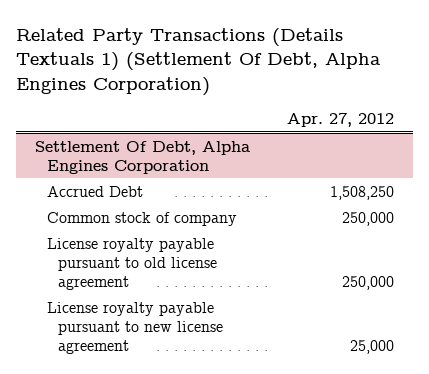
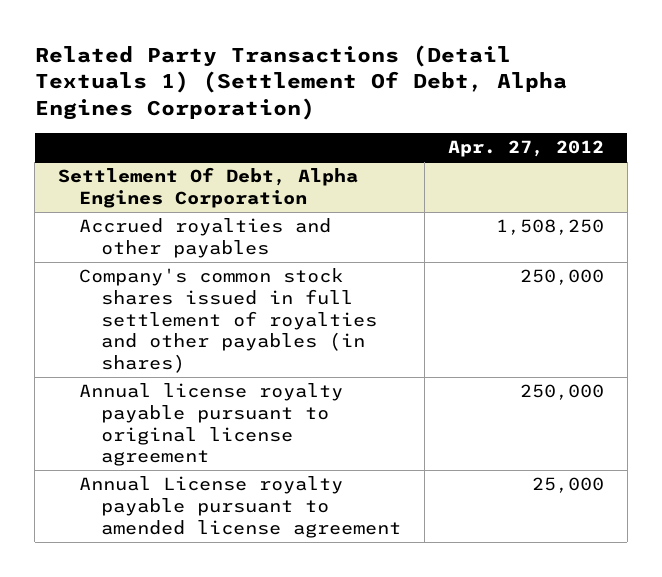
[16,27,382,96] Related Party Transactions (Details Textuals 1) (Settlement Of Debt, Alpha Engines Corporation) -> [34,44,567,121] Related Party Transactions (Detail Textuals 1) (Settlement Of Debt, Alpha Engines Corporation)
[46,185,143,197] Accrued Debt -> [79,218,332,258] Accrued royalties and other payables
[46,211,237,226] Common stock of company -> [79,268,377,373] Company's common stock shares issued in full settlement of royalties and other payables (in shares)
[46,237,218,290] License royalty payable pursuant to old license agreement -> [79,383,344,467] Annual license royalty payable pursuant to original license agreement
[46,301,224,354] License royalty payable pursuant to new license agreement -> [79,476,401,538] Annual License royalty payable pursuant to amended license agreement

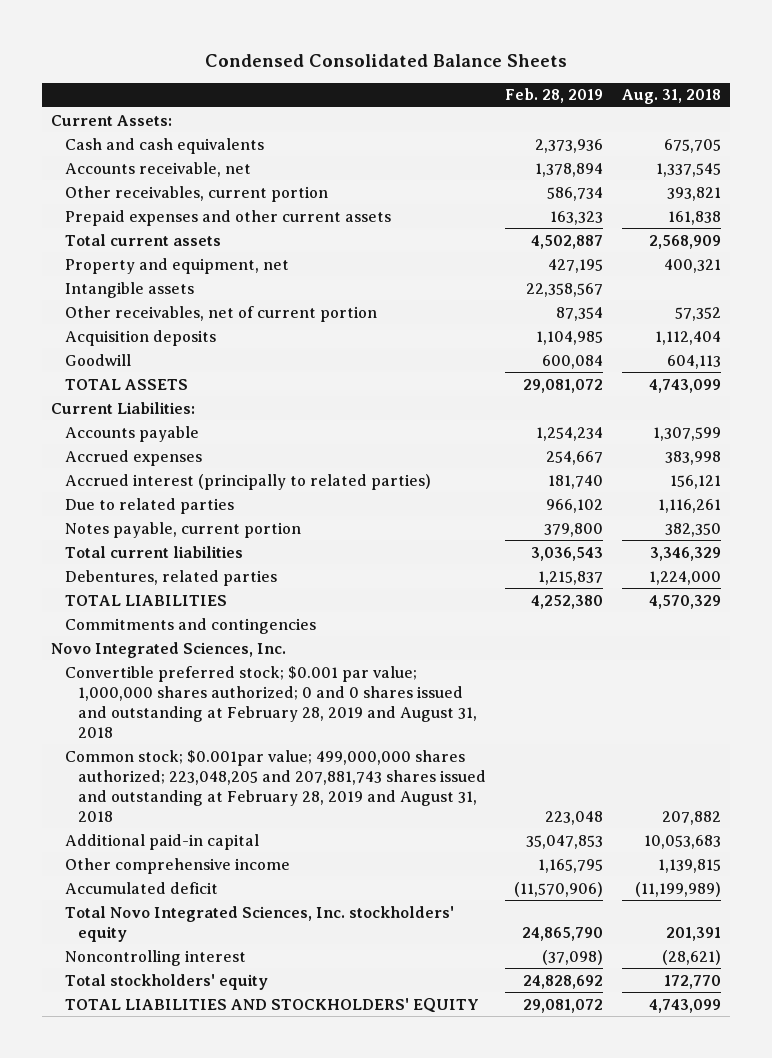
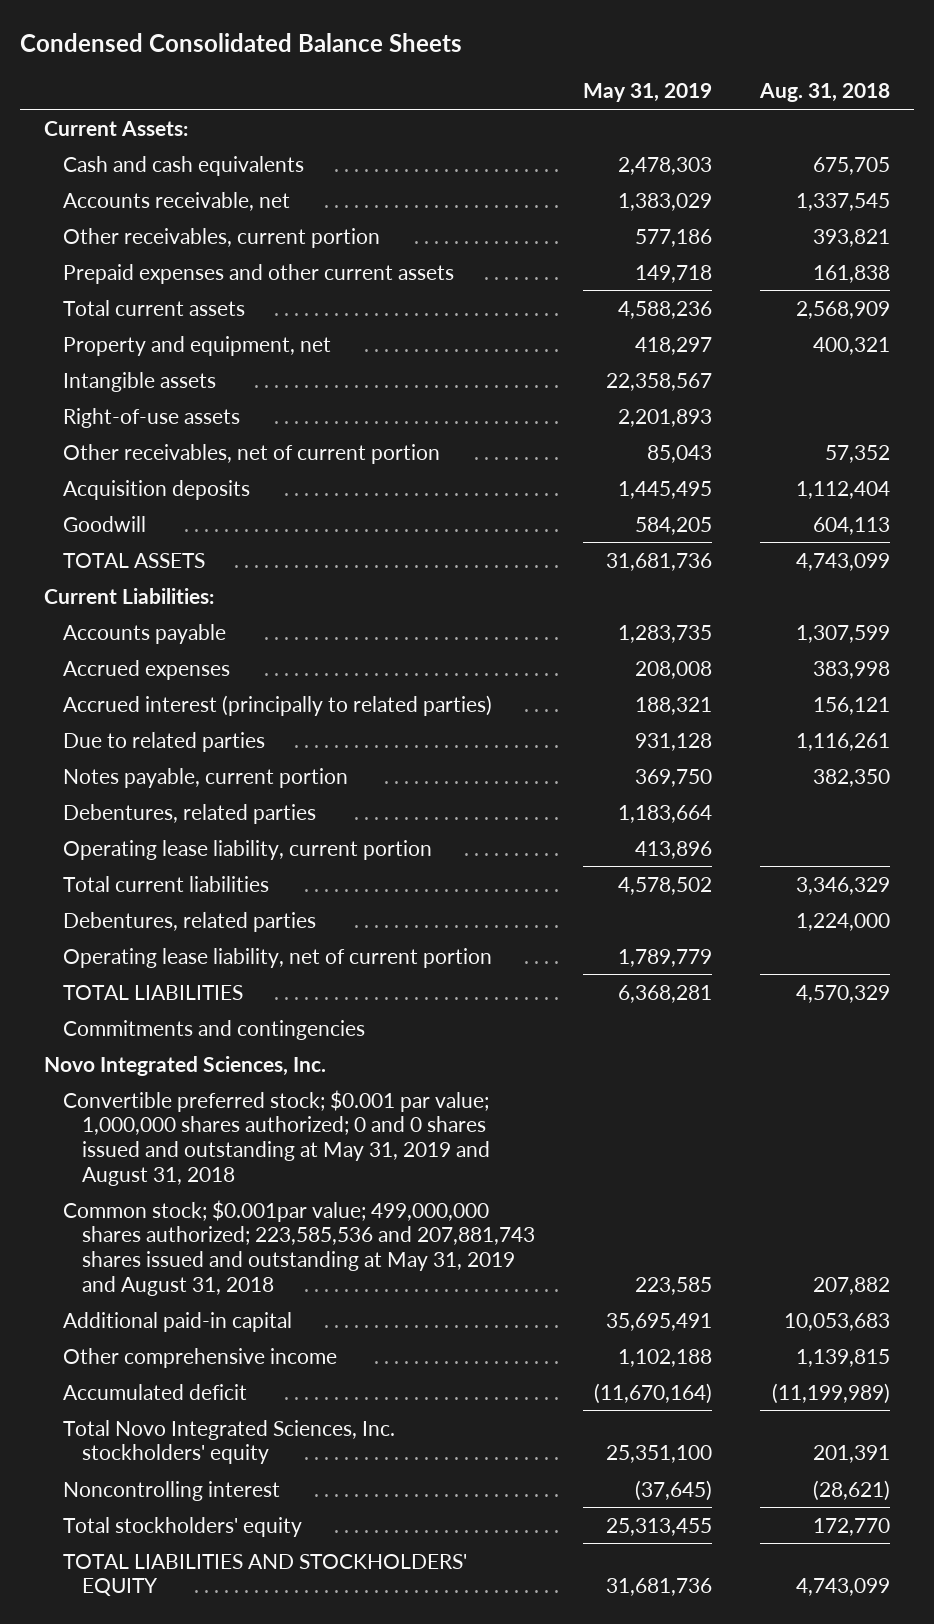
[504,88,603,104] Feb. 28, 2019 -> none
none -> [583,83,713,103] May 31, 2019
none -> [62,407,240,428] Right-of-use assets
none -> [62,803,316,824] Debentures, related parties
none -> [62,839,432,860] Operating lease liability, current portion
none -> [62,947,492,968] Operating lease liability, net of current portion
[64,665,478,738] Convertible preferred stock; $0.001 par value; 1,000,000 shares authorized; 0 and 0 shares issued and outstanding at February 28, 2019 and August 31, 2018 -> [62,1089,491,1186] Convertible preferred stock; $0.001 par value; 1,000,000 shares authorized; 0 and 0 shares issued and outstanding at May 31, 2019 and August 31, 2018
[64,749,487,822] Common stock; $0.001par value; 499,000,000 shares authorized; 223,048,205 and 207,881,743 shares issued and outstanding at February 28, 2019 and August 31, 2018 -> [62,1199,536,1296] Common stock; $0.001par value; 499,000,000 shares authorized; 223,585,536 and 207,881,743 shares issued and outstanding at May 31, 2019 and August 31, 2018

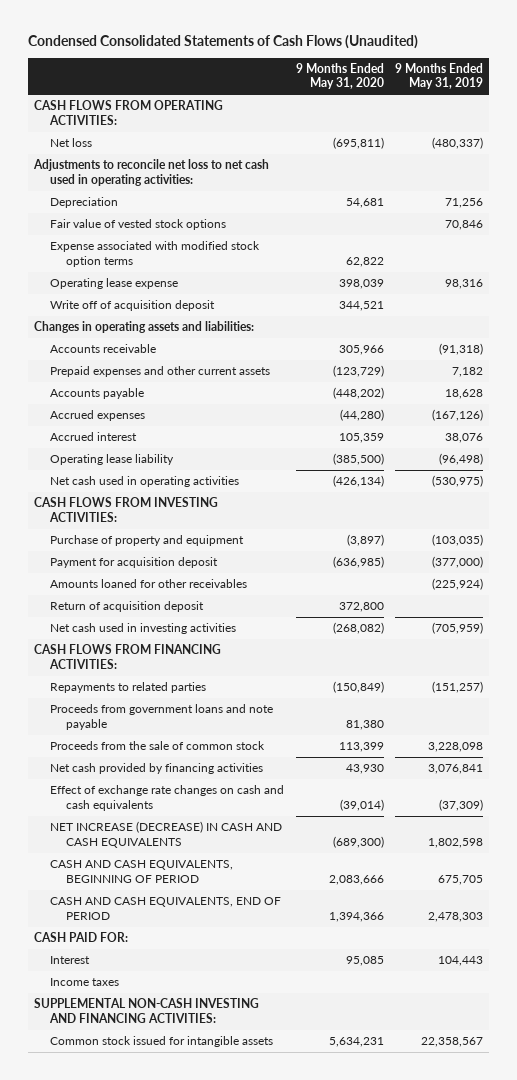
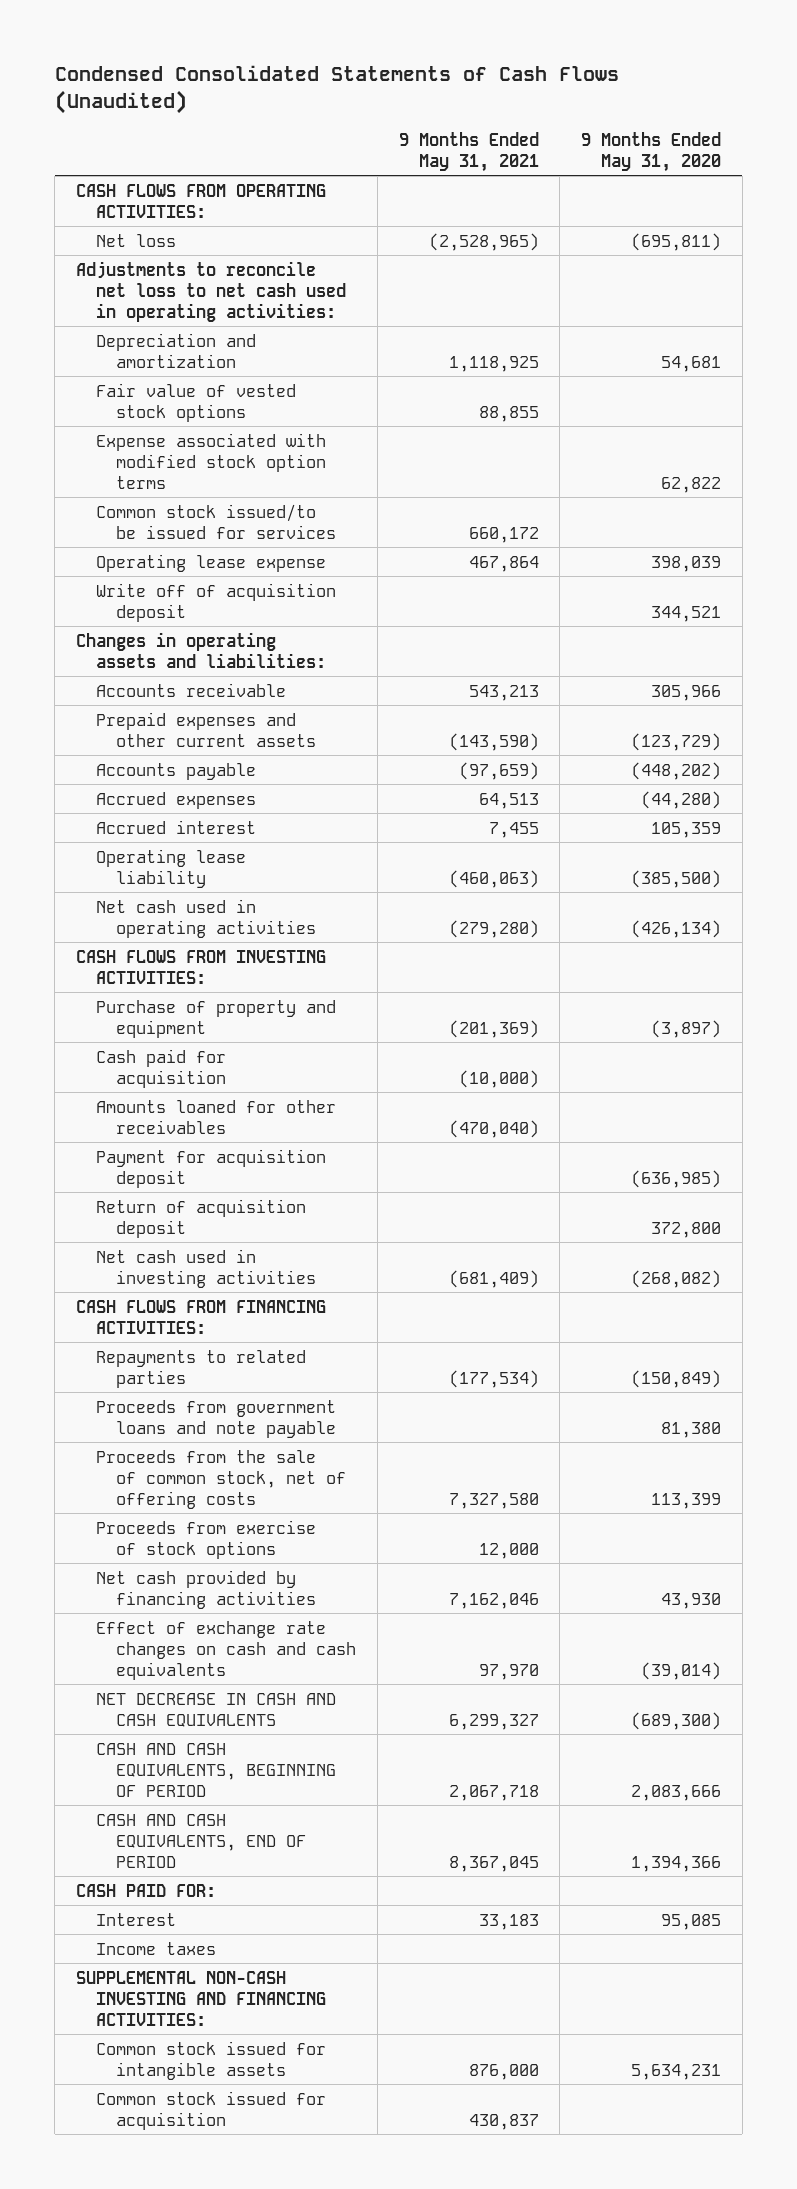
[395,63,484,90] 9 Months Ended May 31, 2019 -> none
none -> [398,131,539,172] 9 Months Ended May 31, 2021
[49,197,118,209] Depreciation -> [96,332,257,368] Depreciation and amortization
none -> [96,503,337,539] Common stock issued/to be issued for services
none -> [96,1048,227,1088] Cash paid for acquisition
[49,557,218,569] Payment for acquisition deposit -> [96,1148,327,1188] Payment for acquisition deposit
[49,741,265,751] Proceeds from the sale of common stock -> [96,1449,347,1509] Proceeds from the sale of common stock, net of offering costs
none -> [96,1519,317,1559] Proceeds from exercise of stock options
[49,821,282,848] NET INCREASE (DECREASE) IN CASH AND CASH EQUIVALENTS -> [96,1692,337,1727] NET DECREASE IN CASH AND CASH EQUIVALENTS
none -> [96,2090,327,2130] Common stock issued for acquisition

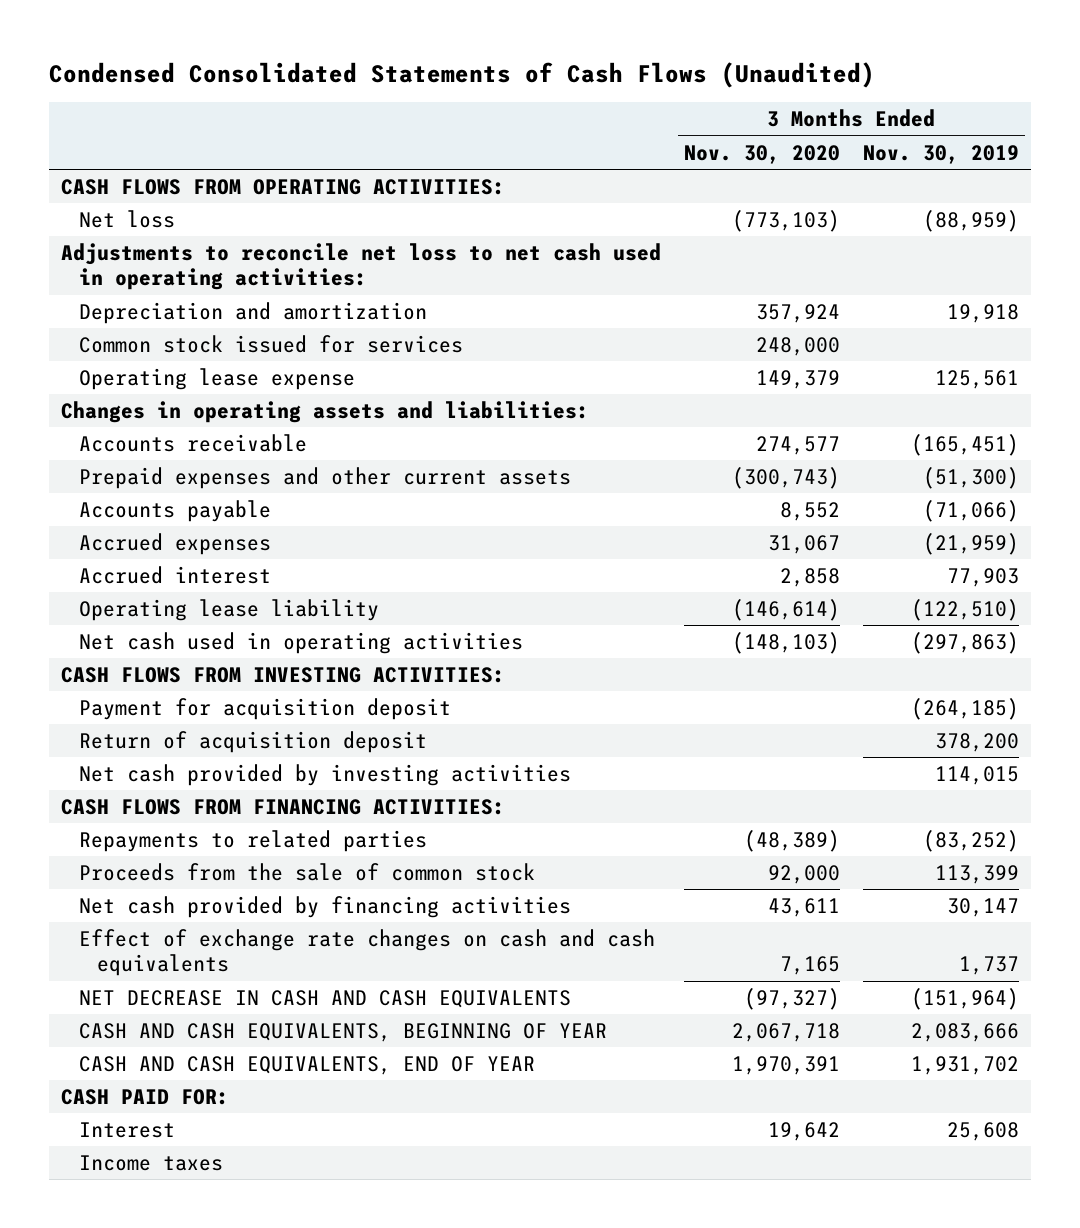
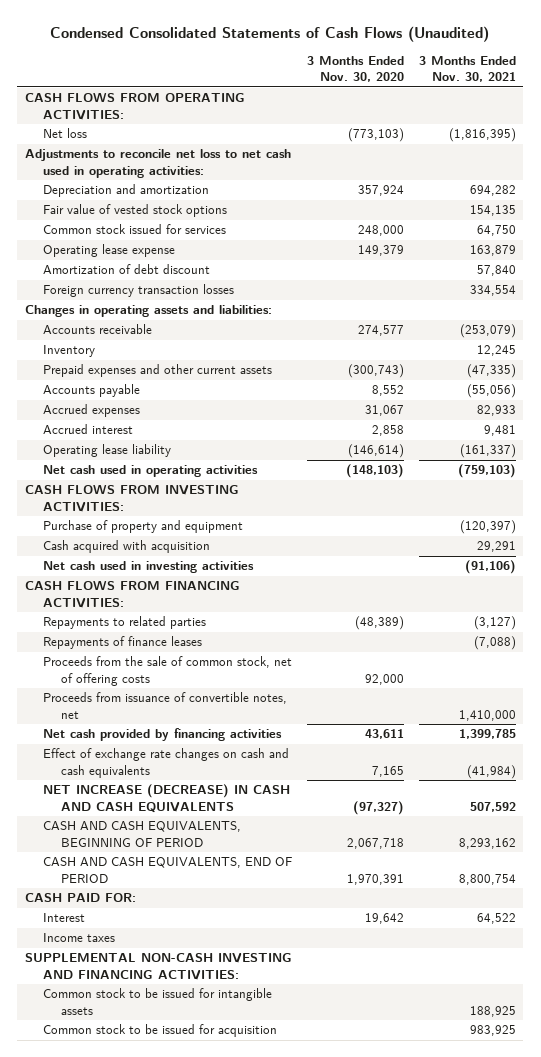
[863,144,1020,164] Nov. 30, 2019 -> none
none -> [418,55,516,83] 3 Months Ended Nov. 30, 2021
none -> [42,204,227,218] Fair value of vested stock options
none -> [42,264,210,275] Amortization of debt discount
none -> [42,284,234,298] Foreign currency transaction losses
none -> [42,345,95,358] Inventory
[79,698,452,721] Payment for acquisition deposit -> none
[79,731,428,754] Return of acquisition deposit -> none
none -> [42,520,243,534] Purchase of property and equipment
none -> [42,540,210,554] Cash acquired with acquisition
[79,764,572,787] Net cash provided by investing activities -> [42,561,254,574] Net cash used in investing activities
none -> [42,636,202,650] Repayments of finance leases
[79,863,536,882] Proceeds from the sale of common stock -> [42,656,292,686] Proceeds from the sale of common stock, net of offering costs
none -> [42,692,287,719] Proceeds from issuance of convertible notes, net
[79,990,572,1009] NET DECREASE IN CASH AND CASH EQUIVALENTS -> [42,784,290,813] NET INCREASE (DECREASE) IN CASH AND CASH EQUIVALENTS
[79,1023,608,1043] CASH AND CASH EQUIVALENTS, BEGINNING OF YEAR -> [42,821,241,847] CASH AND CASH EQUIVALENTS, BEGINNING OF PERIOD
[79,1056,536,1076] CASH AND CASH EQUIVALENTS, END OF YEAR -> [42,857,292,883] CASH AND CASH EQUIVALENTS, END OF PERIOD
none -> [24,953,292,980] SUPPLEMENTAL NON-CASH INVESTING AND FINANCING ACTIVITIES:
none -> [42,988,272,1015] Common stock to be issued for intangible assets
none -> [42,1024,277,1038] Common stock to be issued for acquisition

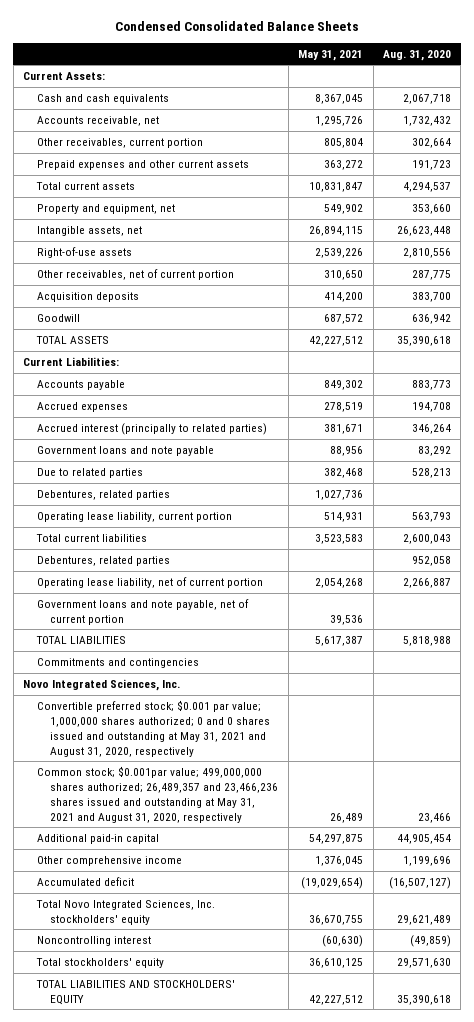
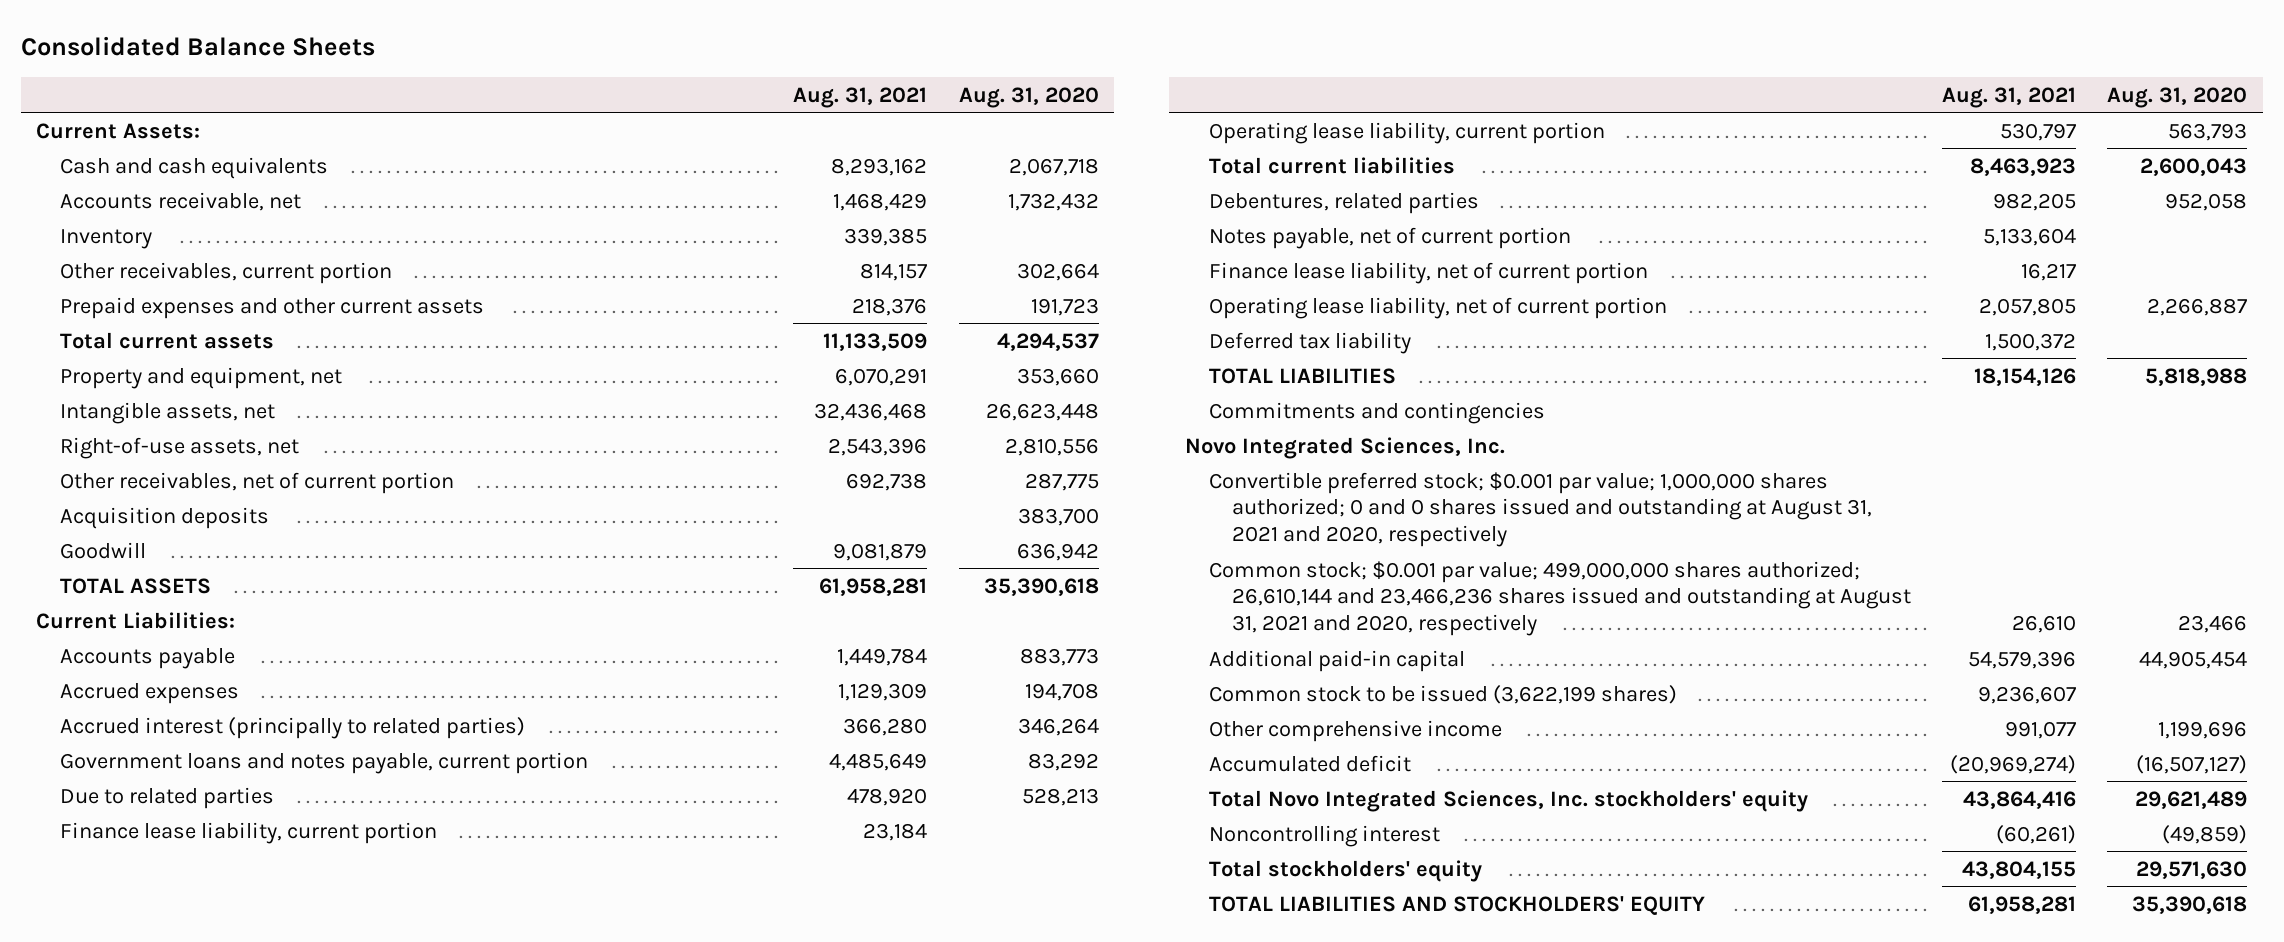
[114,21,359,32] Condensed Consolidated Balance Sheets -> [20,35,375,56] Consolidated Balance Sheets
[298,49,364,61] May 31, 2021 -> none
none -> [793,86,928,108] Aug. 31, 2021
none -> [59,228,152,249] Inventory
[36,246,132,258] Right-of-use assets -> [59,436,299,459] Right-of-use assets, net
[36,445,214,456] Government loans and note payable -> [59,751,588,774] Government loans and notes payable, current portion
[36,489,170,500] Debentures, related parties -> none
none -> [59,821,437,844] Finance lease liability, current portion
none -> [1208,226,1571,249] Notes payable, net of current portion
none -> [1208,261,1648,284] Finance lease liability, net of current portion
[36,598,249,625] Government loans and note payable, net of current portion -> none
none -> [1208,331,1411,354] Deferred tax liability
[36,699,271,757] Convertible preferred stock; $0.001 par value; 1,000,000 shares authorized; 0 and 0 shares issued and outstanding at May 31, 2021 and August 31, 2020, respectively -> [1208,471,1873,548] Convertible preferred stock; $0.001 par value; 1,000,000 shares authorized; 0 and 0 shares issued and outstanding at August 31, 2021 and 2020, respectively
[36,765,279,823] Common stock; $0.001par value; 499,000,000 shares authorized; 26,489,357 and 23,466,236 shares issued and outstanding at May 31, 2021 and August 31, 2020, respectively -> [1208,560,1912,637] Common stock; $0.001 par value; 499,000,000 shares authorized; 26,610,144 and 23,466,236 shares issued and outstanding at August 31, 2021 and 2020, respectively
none -> [1208,684,1677,704] Common stock to be issued (3,622,199 shares)

